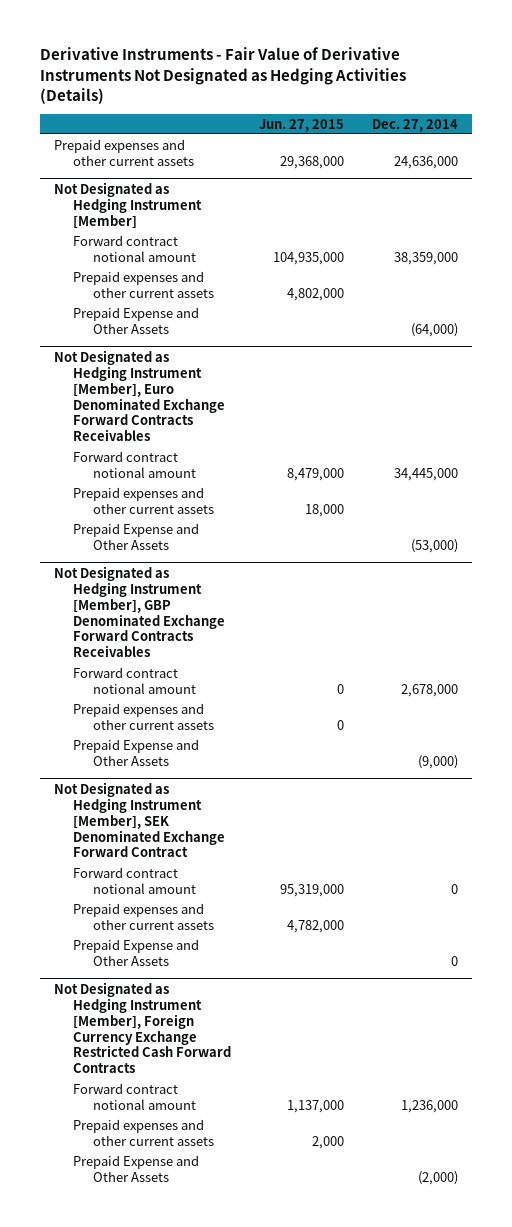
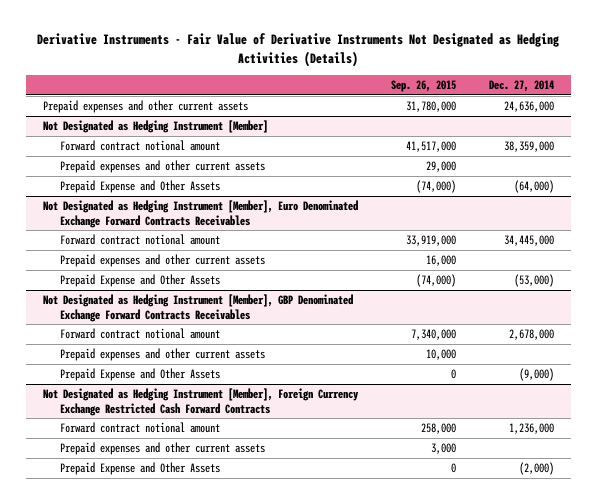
[259,118,345,132] Jun. 27, 2015 -> none
none -> [390,79,456,92] Sep. 26, 2015
[53,781,226,858] Not Designated as Hedging Instrument [Member], SEK Denominated Exchange Forward Contract -> none
[73,866,197,894] Forward contract notional amount -> none
[73,902,215,930] Prepaid expenses and other current assets -> none
[73,938,200,966] Prepaid Expense and Other Assets -> none

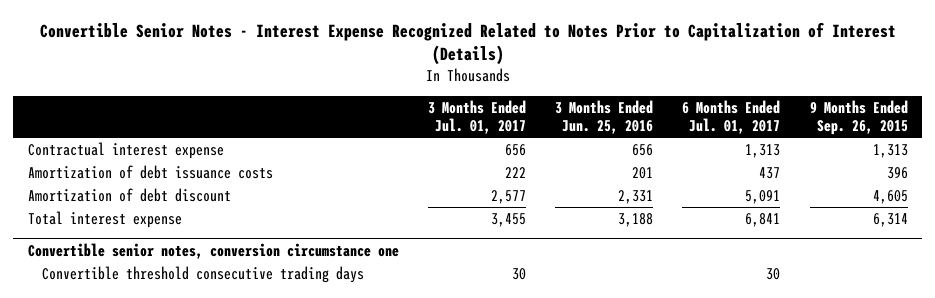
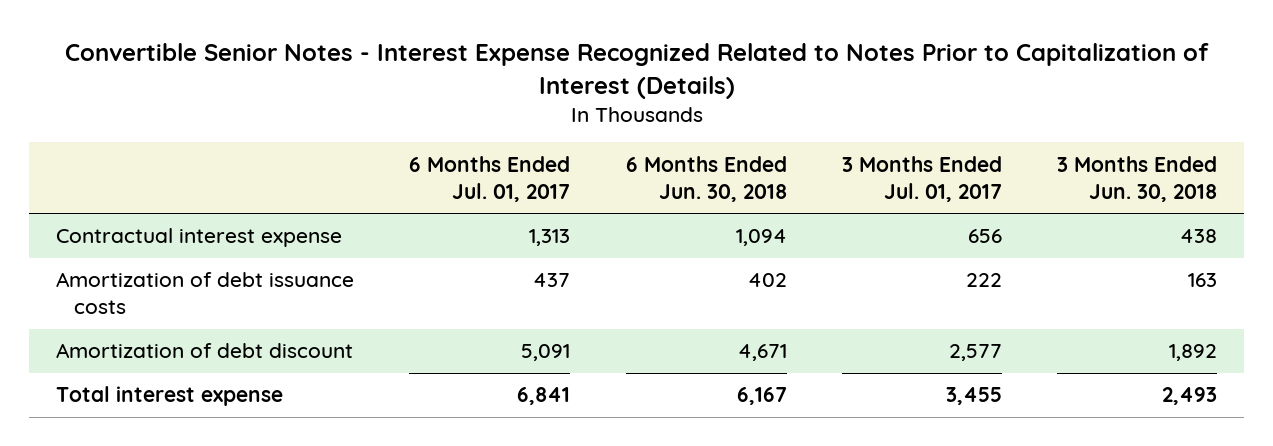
[555,100,654,134] 3 Months Ended Jun. 25, 2016 -> none
[809,100,908,135] 9 Months Ended Sep. 26, 2015 -> none
none -> [625,155,787,202] 6 Months Ended Jun. 30, 2018
none -> [1056,155,1217,202] 3 Months Ended Jun. 30, 2018
[27,242,399,259] Convertible senior notes, conversion circumstance one -> none
[41,265,364,283] Convertible threshold consecutive trading days -> none

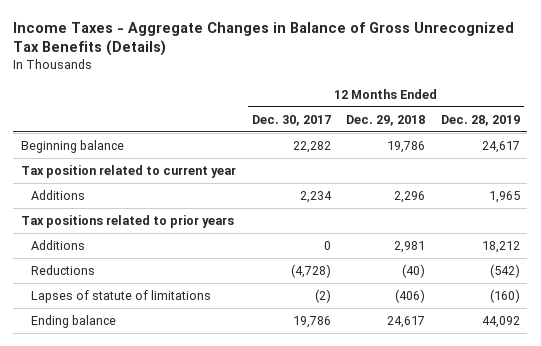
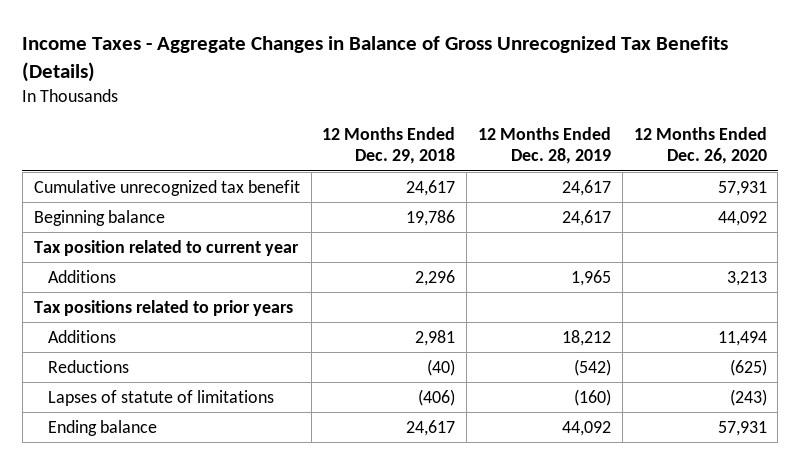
[251,114,331,126] Dec. 30, 2017 -> none
none -> [633,127,767,165] 12 Months Ended Dec. 26, 2020
none -> [33,179,300,196] Cumulative unrecognized tax benefit

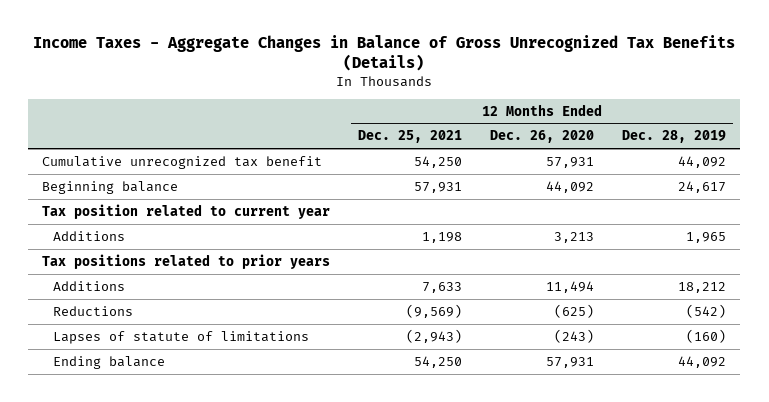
[322,127,456,165] 12 Months Ended Dec. 29, 2018 -> none
none -> [358,130,463,144] Dec. 25, 2021
[561,179,611,196] 24,617 -> [678,155,727,168] 44,092

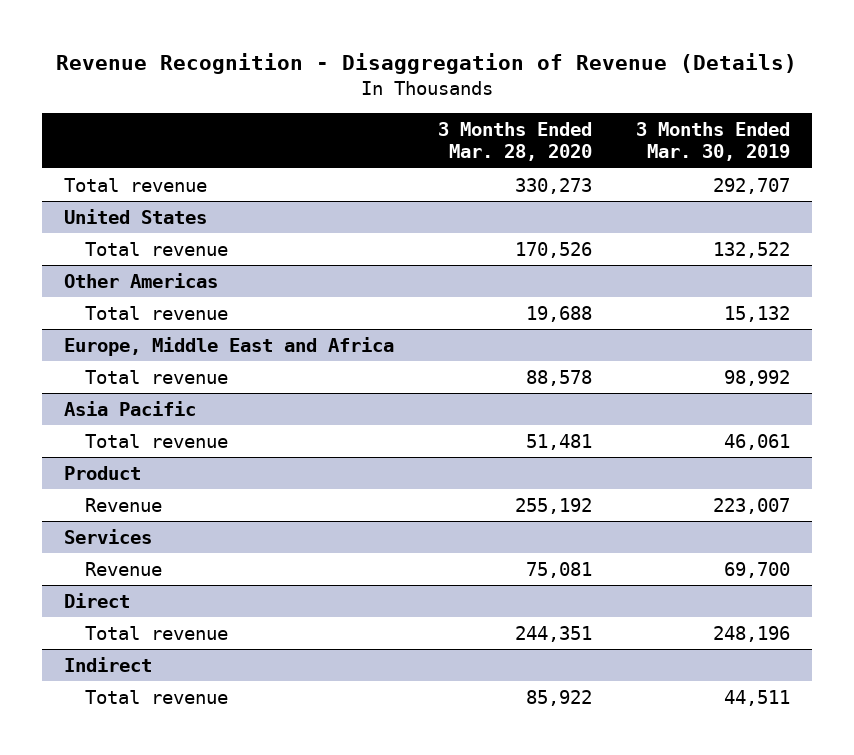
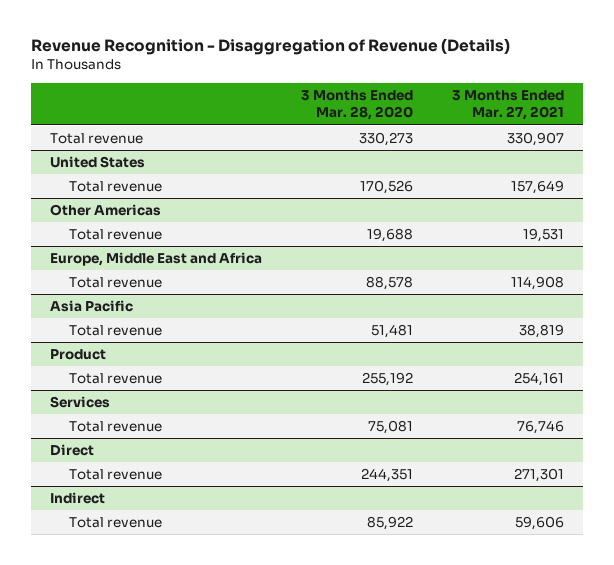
[636,121,791,162] 3 Months Ended Mar. 30, 2019 -> none
none -> [451,89,564,121] 3 Months Ended Mar. 27, 2021
[84,497,162,512] Revenue -> [69,373,163,385] Total revenue
[84,561,162,576] Revenue -> [69,421,163,433] Total revenue

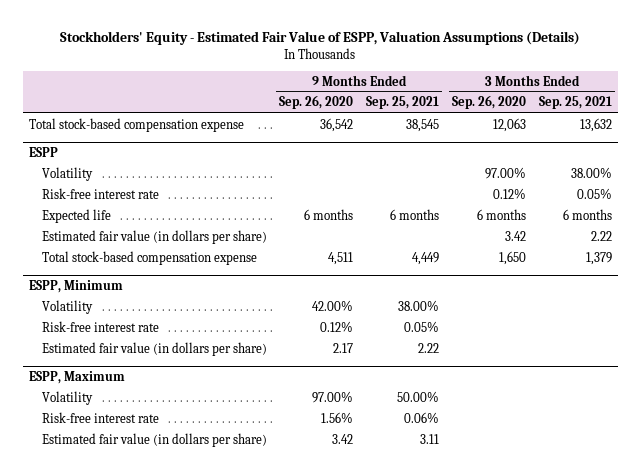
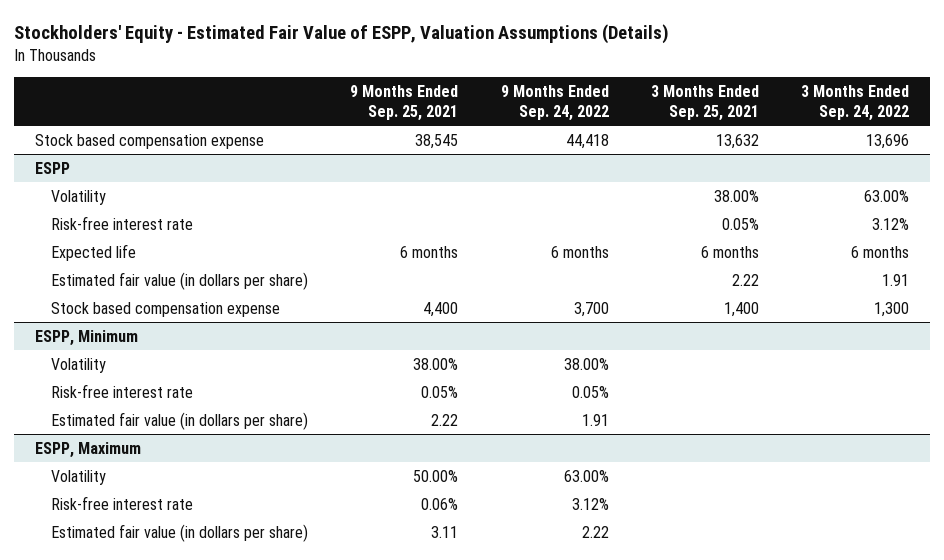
[279,95,354,110] Sep. 26, 2020 -> none
[451,95,526,110] Sep. 26, 2020 -> none
none -> [500,84,609,122] 9 Months Ended Sep. 24, 2022
none -> [801,84,910,122] 3 Months Ended Sep. 24, 2022
[29,117,245,132] Total stock-based compensation expense -> [35,133,265,149] Stock based compensation expense
[41,250,257,265] Total stock-based compensation expense -> [51,301,281,317] Stock based compensation expense
[412,251,440,265] 4,449 -> [423,301,459,317] 4,400
[585,251,612,265] 1,379 -> [723,301,759,317] 1,400

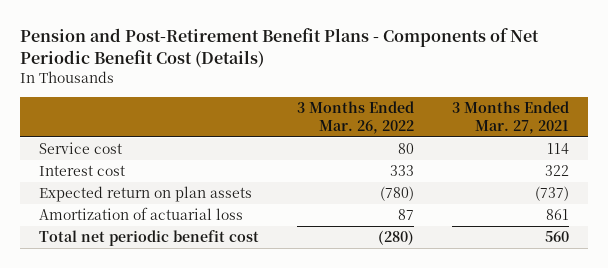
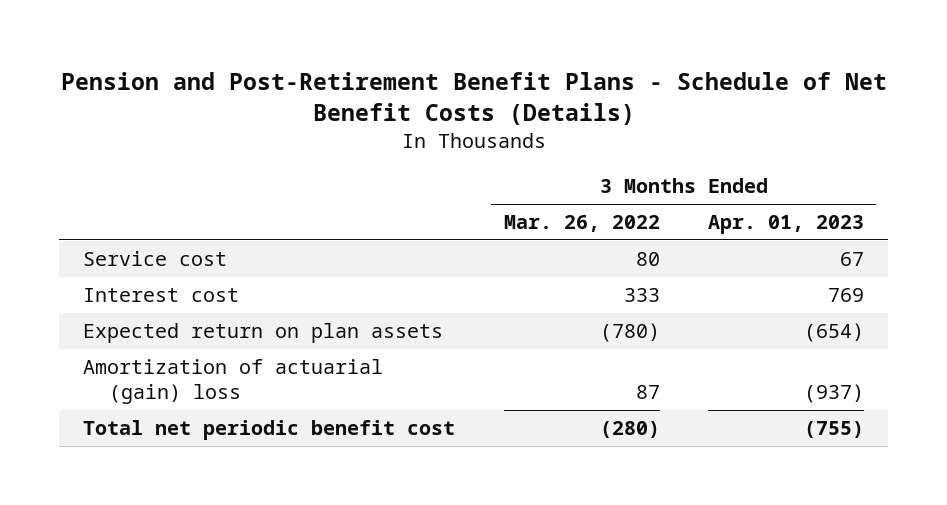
[20,28,540,68] Pension and Post-Retirement Benefit Plans - Components of Net Periodic Benefit Cost (Details) -> [60,72,887,126] Pension and Post-Retirement Benefit Plans - Schedule of Net Benefit Costs (Details)
[452,101,570,134] 3 Months Ended Mar. 27, 2021 -> none
none -> [707,215,864,235] Apr. 01, 2023
[39,207,244,221] Amortization of actuarial loss -> [83,359,384,405] Amortization of actuarial (gain) loss

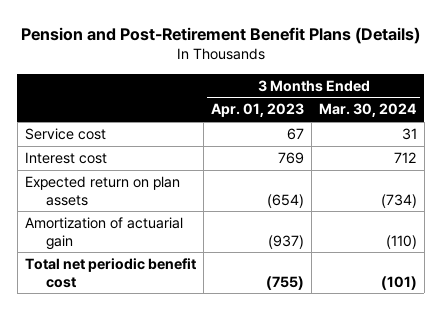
[60,72,887,126] Pension and Post-Retirement Benefit Plans - Schedule of Net Benefit Costs (Details) -> [20,26,420,44] Pension and Post-Retirement Benefit Plans (Details)
[503,215,660,233] Mar. 26, 2022 -> none
none -> [318,103,417,118] Mar. 30, 2024
[83,359,384,405] Amortization of actuarial (gain) loss -> [24,217,183,250] Amortization of actuarial gain

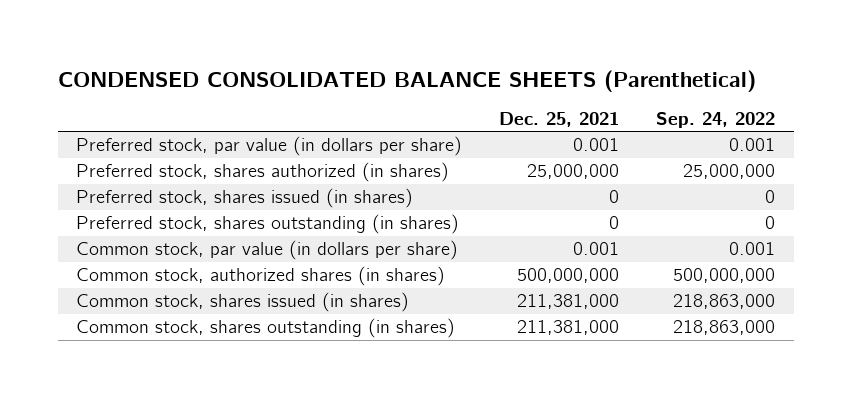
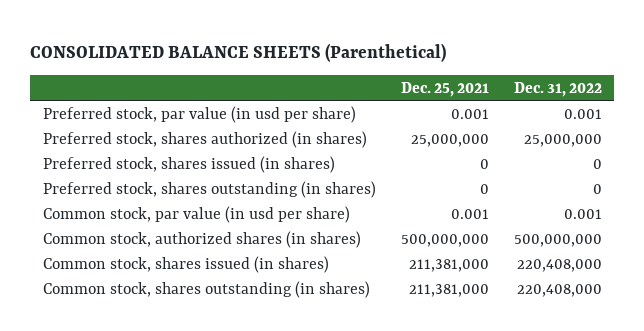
[57,69,756,92] CONDENSED CONSOLIDATED BALANCE SHEETS (Parenthetical) -> [30,42,447,62] CONSOLIDATED BALANCE SHEETS (Parenthetical)
[656,111,776,128] Sep. 24, 2022 -> none
none -> [513,81,602,97] Dec. 31, 2022
[76,136,463,157] Preferred stock, par value (in dollars per share) -> [42,105,356,123] Preferred stock, par value (in usd per share)
[76,240,459,261] Common stock, par value (in dollars per share) -> [42,205,350,223] Common stock, par value (in usd per share)

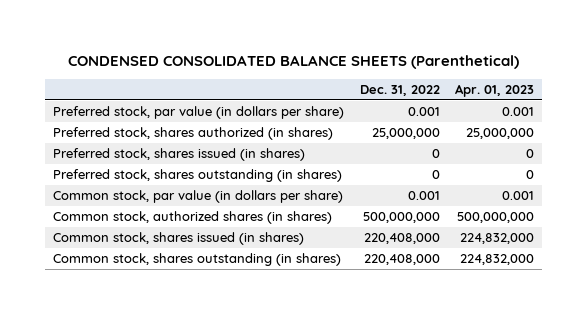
[30,42,447,62] CONSOLIDATED BALANCE SHEETS (Parenthetical) -> [67,54,519,69] CONDENSED CONSOLIDATED BALANCE SHEETS (Parenthetical)
[400,81,489,97] Dec. 25, 2021 -> none
none -> [455,83,535,97] Apr. 01, 2023
[42,105,356,123] Preferred stock, par value (in usd per share) -> [52,106,344,120] Preferred stock, par value (in dollars per share)
[42,205,350,223] Common stock, par value (in usd per share) -> [52,190,343,204] Common stock, par value (in dollars per share)

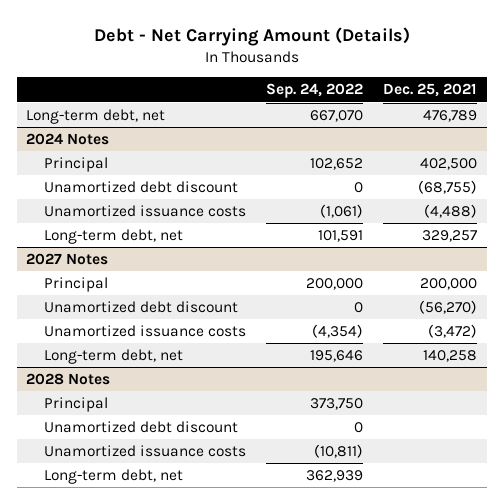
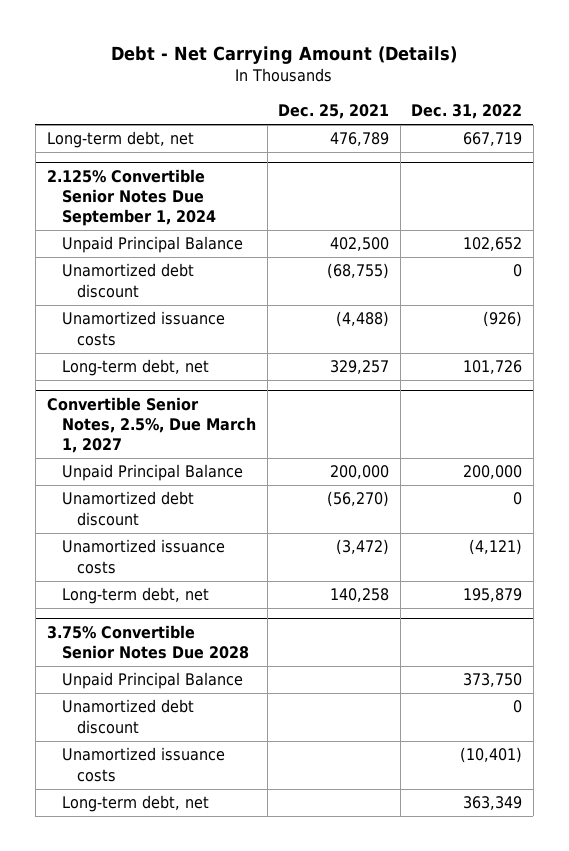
[265,83,363,99] Sep. 24, 2022 -> none
none -> [411,104,523,120] Dec. 31, 2022
[26,133,110,146] 2024 Notes -> [46,168,216,227] 2.125% Convertible Senior Notes Due September 1, 2024
[44,157,109,173] Principal -> [61,236,243,254] Unpaid Principal Balance
[26,253,109,266] 2027 Notes -> [46,396,256,454] Convertible Senior Notes, 2.5%, Due March 1, 2027
[44,277,109,293] Principal -> [61,464,243,482] Unpaid Principal Balance
[26,373,111,386] 2028 Notes -> [46,624,249,659] 3.75% Convertible Senior Notes Due 2028
[44,397,109,413] Principal -> [61,672,243,690] Unpaid Principal Balance

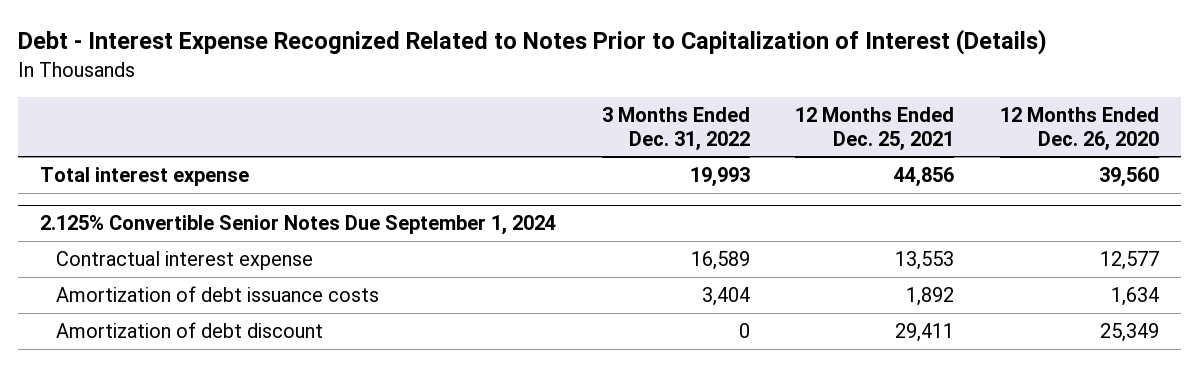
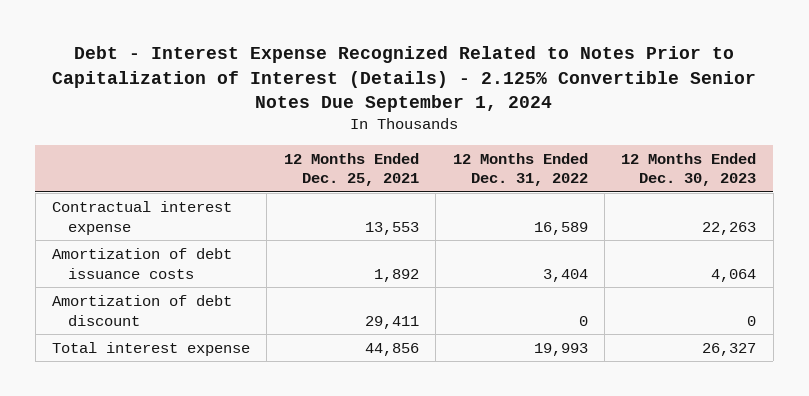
[17,29,1047,56] Debt - Interest Expense Recognized Related to Notes Prior to Capitalization of Interest (Details) -> [52,46,757,112] Debt - Interest Expense Recognized Related to Notes Prior to Capitalization of Interest (Details) - 2.125% Convertible Senior Notes Due September 1, 2024
[601,106,750,151] 3 Months Ended Dec. 31, 2022 -> none
[999,106,1159,151] 12 Months Ended Dec. 26, 2020 -> none
none -> [452,152,588,187] 12 Months Ended Dec. 31, 2022
none -> [621,152,757,187] 12 Months Ended Dec. 30, 2023
[40,215,557,236] 2.125% Convertible Senior Notes Due September 1, 2024 -> none
[40,166,250,186] Total interest expense -> [52,341,251,356] Total interest expense

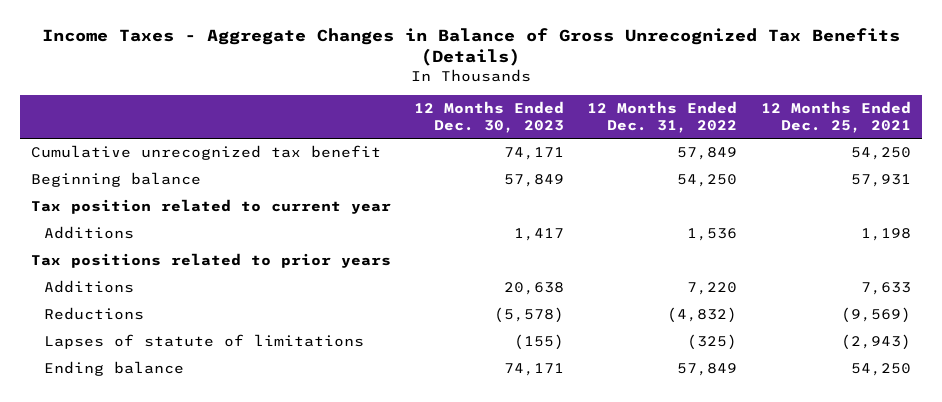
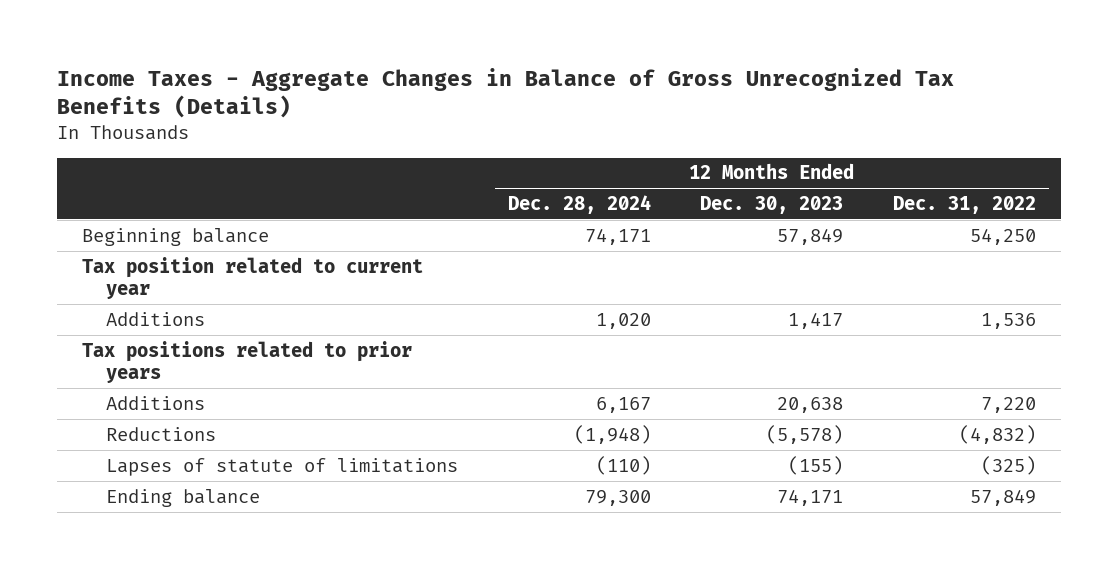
[760,101,911,133] 12 Months Ended Dec. 25, 2021 -> none
none -> [507,195,651,215] Dec. 28, 2024
[31,145,382,161] Cumulative unrecognized tax benefit -> none

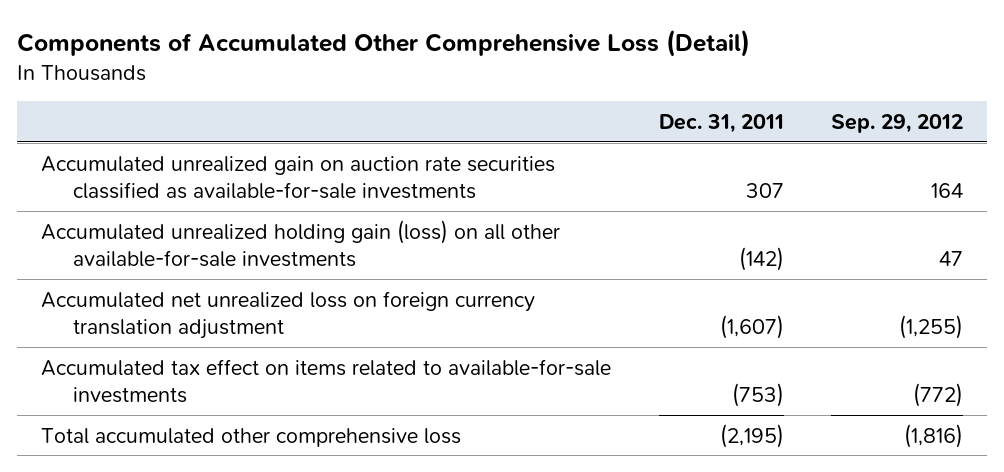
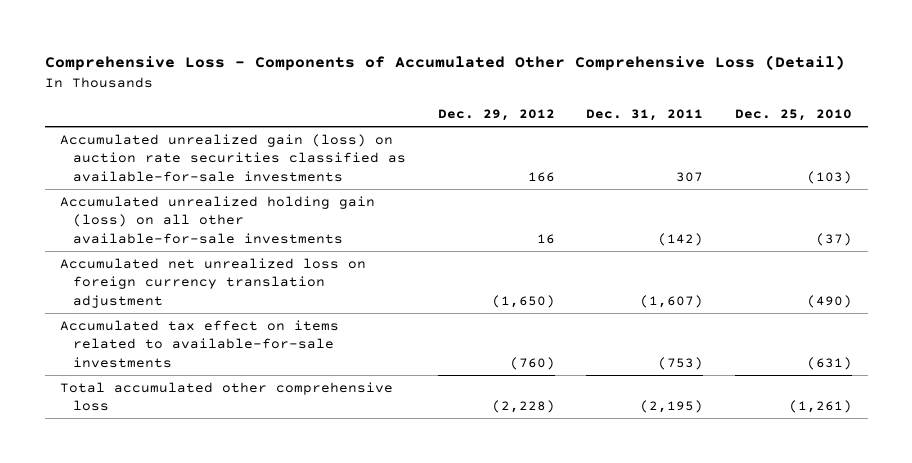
[17,28,751,57] Components of Accumulated Other Comprehensive Loss (Detail) -> [44,55,845,72] Comprehensive Loss - Components of Accumulated Other Comprehensive Loss (Detail)
[830,113,963,133] Sep. 29, 2012 -> none
none -> [437,108,555,121] Dec. 29, 2012
none -> [734,108,852,121] Dec. 25, 2010
[41,155,556,200] Accumulated unrealized gain on auction rate securities classified as available-for-sale investments -> [60,133,407,182] Accumulated unrealized gain (loss) on auction rate securities classified as available-for-sale investments

